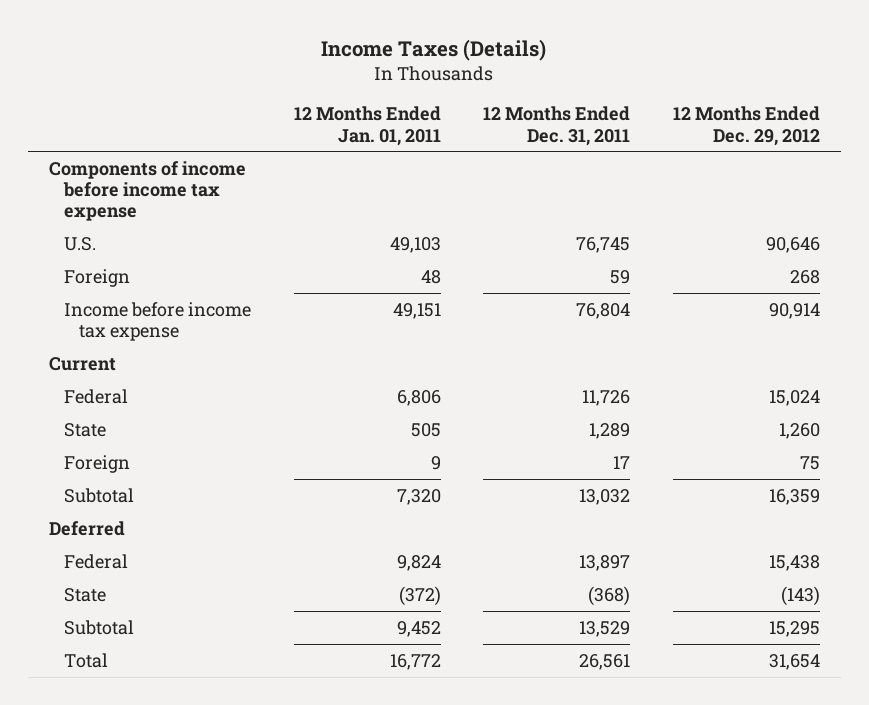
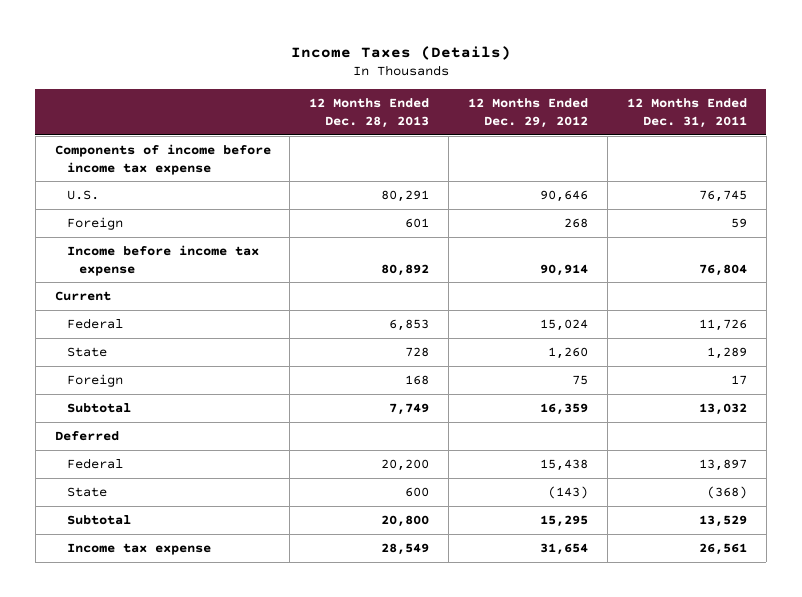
[293,106,441,146] 12 Months Ended Jan. 01, 2011 -> none
none -> [309,98,430,128] 12 Months Ended Dec. 28, 2013
[64,652,109,668] Total -> [66,542,211,555] Income tax expense

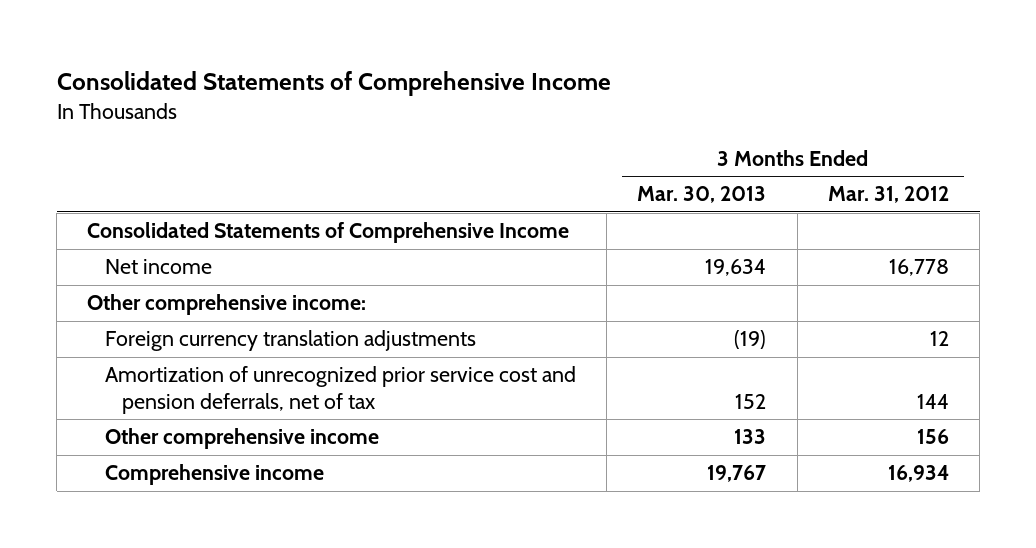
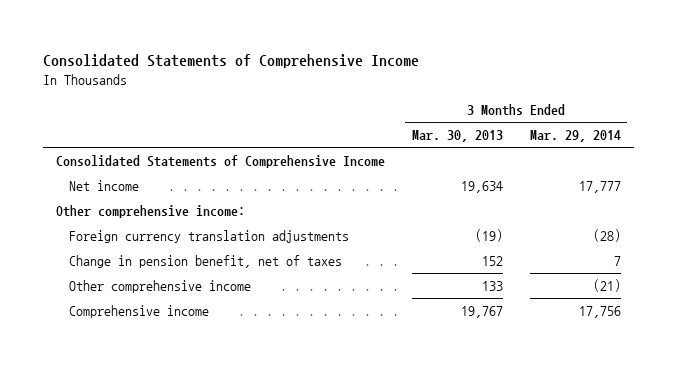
[827,186,949,204] Mar. 31, 2012 -> none
none -> [529,130,621,143] Mar. 29, 2014
[104,366,576,414] Amortization of unrecognized prior service cost and pension deferrals, net of tax -> [68,254,342,268] Change in pension benefit, net of taxes

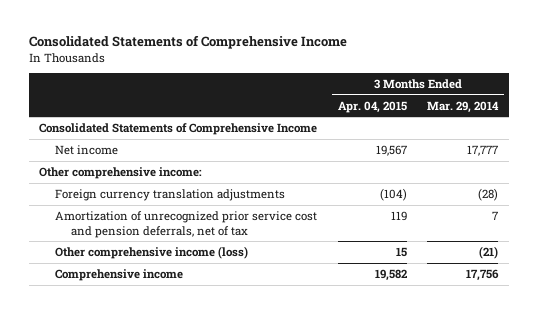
[411,130,503,143] Mar. 30, 2013 -> none
none -> [337,100,407,113] Apr. 04, 2015
[68,254,342,268] Change in pension benefit, net of taxes -> [54,210,317,238] Amortization of unrecognized prior service cost and pension deferrals, net of tax
[68,279,251,293] Other comprehensive income -> [54,245,248,259] Other comprehensive income (loss)

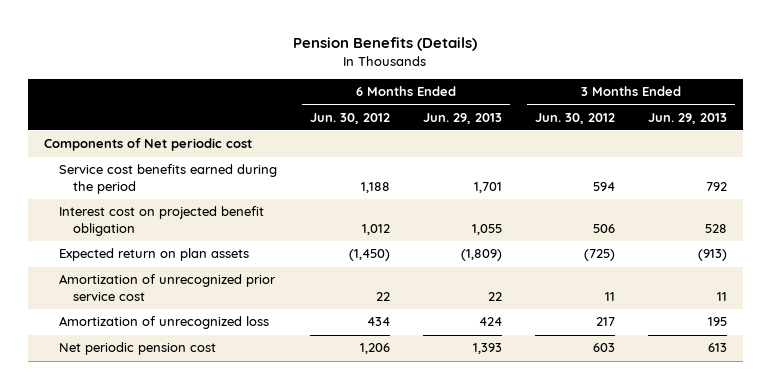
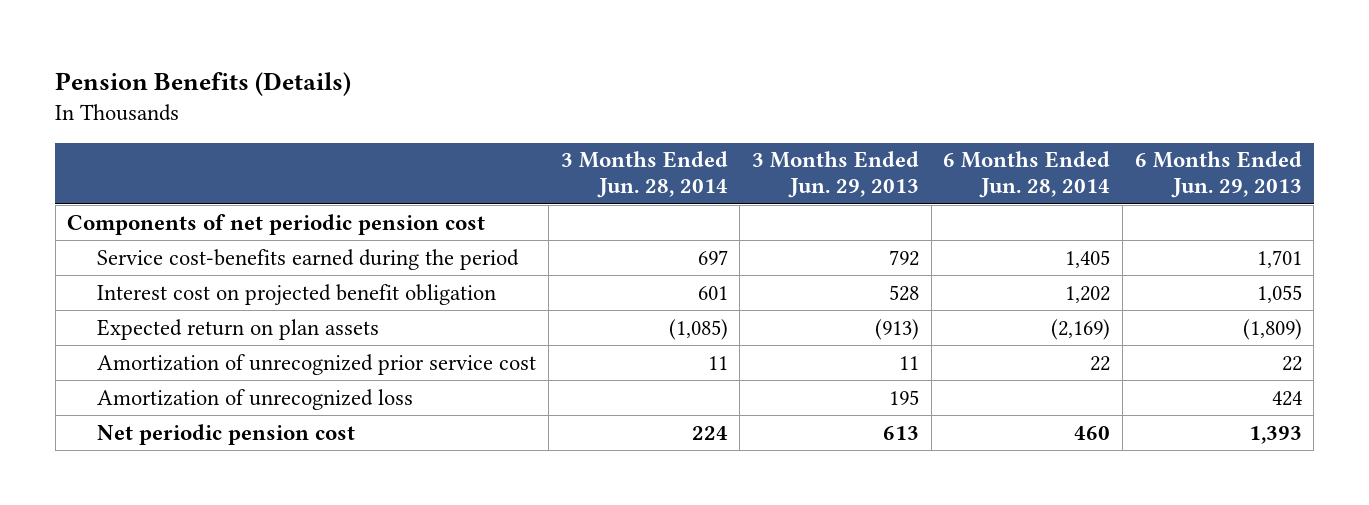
[309,112,390,124] Jun. 30, 2012 -> none
[534,112,615,124] Jun. 30, 2012 -> none
none -> [560,151,728,199] 3 Months Ended Jun. 28, 2014
none -> [943,151,1111,199] 6 Months Ended Jun. 28, 2014
[44,138,253,152] Components of Net periodic cost -> [67,213,486,235] Components of net periodic pension cost
[58,164,277,195] Service cost benefits earned during the period -> [97,248,520,270] Service cost-benefits earned during the period

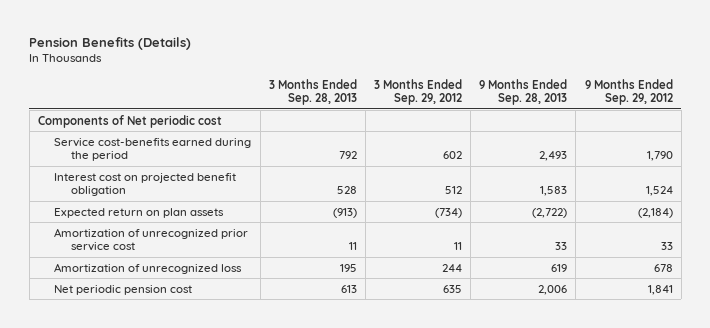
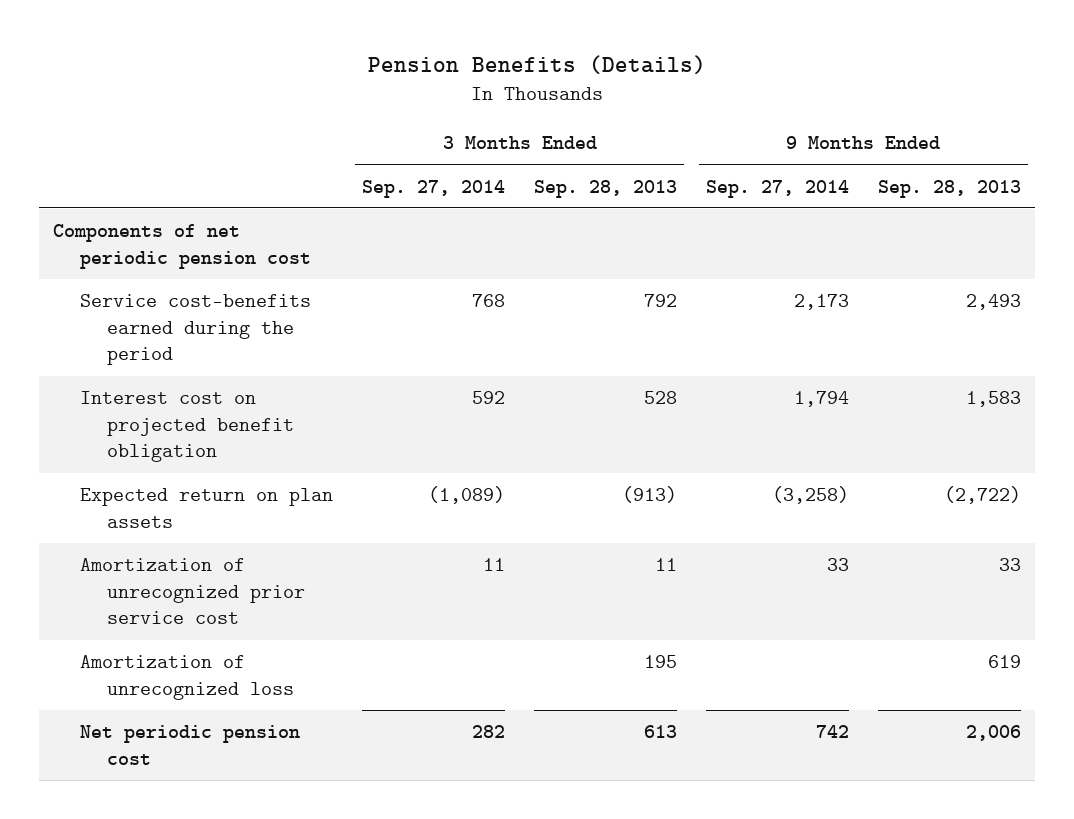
[373,78,462,106] 3 Months Ended Sep. 29, 2012 -> none
[584,78,673,106] 9 Months Ended Sep. 29, 2012 -> none
none -> [362,179,506,198] Sep. 27, 2014
none -> [705,179,849,198] Sep. 27, 2014
[37,114,222,128] Components of Net periodic cost -> [53,224,312,269] Components of net periodic pension cost

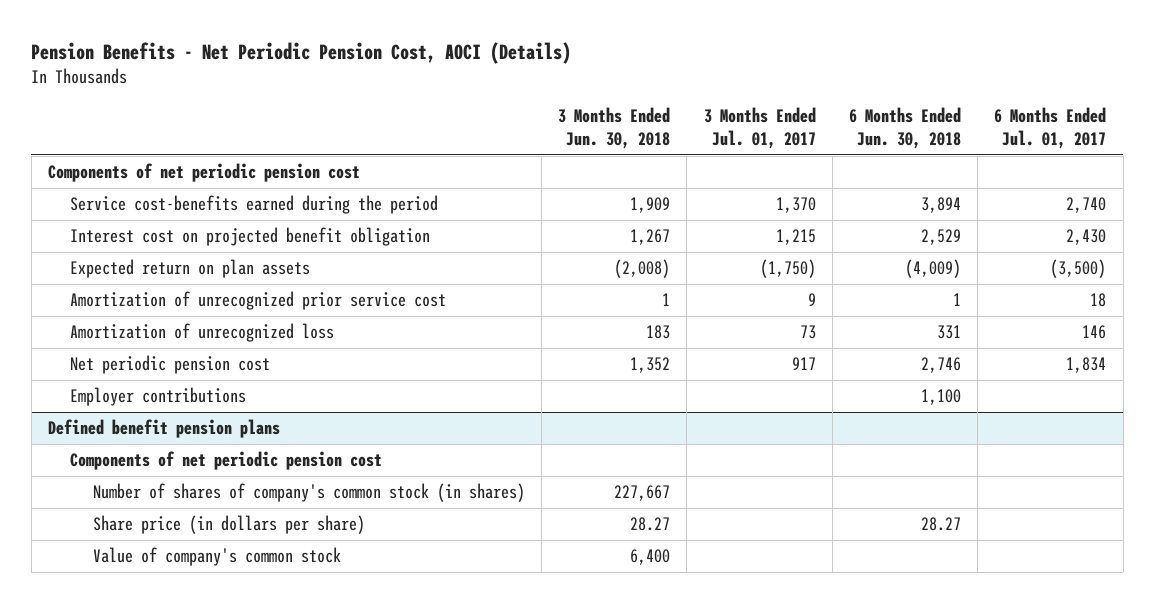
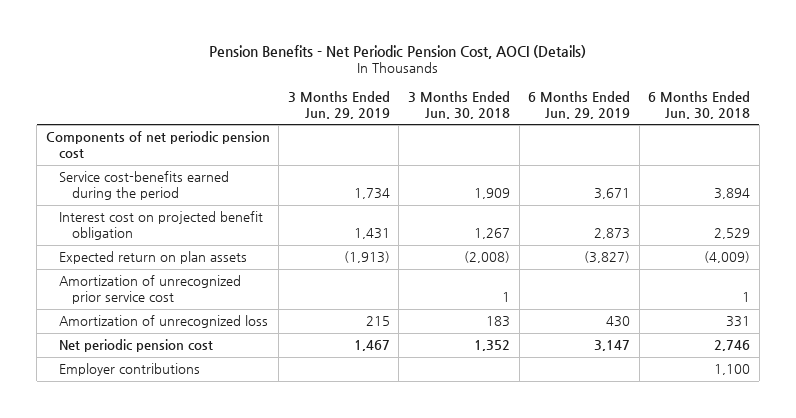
[703,107,816,150] 3 Months Ended Jul. 01, 2017 -> none
[994,107,1107,150] 6 Months Ended Jul. 01, 2017 -> none
none -> [287,90,390,119] 3 Months Ended Jun. 29, 2019
none -> [528,90,631,119] 6 Months Ended Jun. 29, 2019
[47,419,280,439] Defined benefit pension plans -> none
[70,451,383,471] Components of net periodic pension cost -> none
[92,483,525,503] Number of shares of company's common stock (in shares) -> none
[92,515,365,535] Share price (in dollars per share) -> none
[92,547,341,567] Value of company's common stock -> none

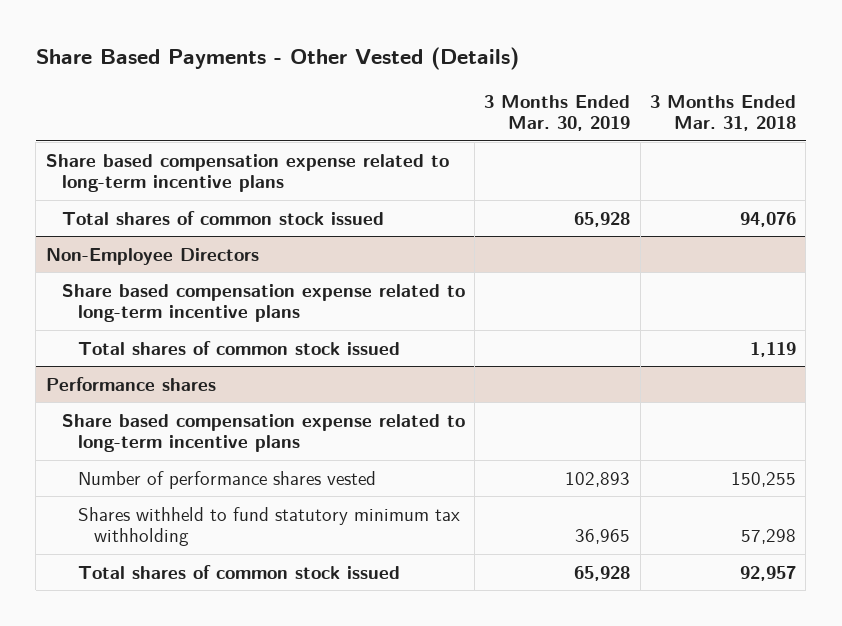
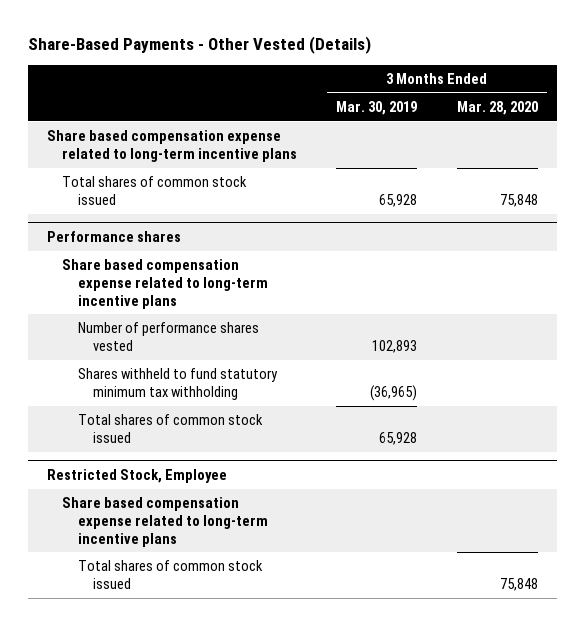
[35,47,519,71] Share Based Payments - Other Vested (Details) -> [27,36,371,55] Share-Based Payments - Other Vested (Details)
[650,94,797,131] 3 Months Ended Mar. 31, 2018 -> none
none -> [456,101,538,116] Mar. 28, 2020
[45,247,259,265] Non-Employee Directors -> none
[61,283,465,323] Share based compensation expense related to long-term incentive plans -> none
[77,340,400,355] Total shares of common stock issued -> none
[575,529,631,545] 36,965 -> [370,384,418,401] (36,965)
none -> [47,469,228,484] Restricted Stock, Employee
none -> [62,497,268,547] Share based compensation expense related to long-term incentive plans
none -> [77,560,263,589] Total shares of common stock issued

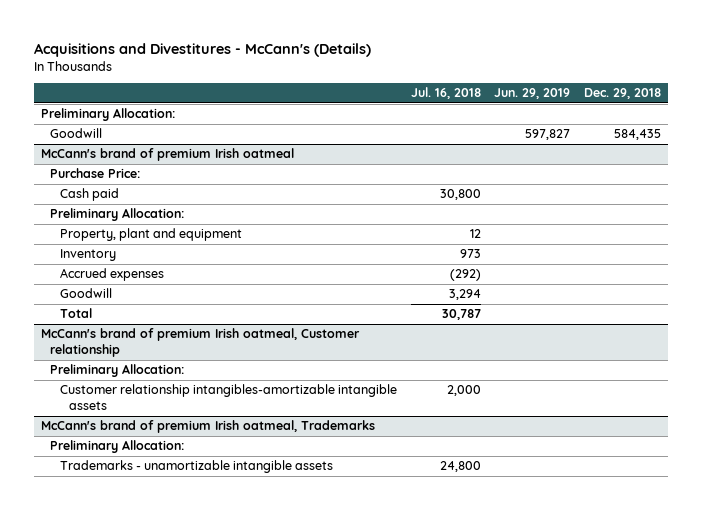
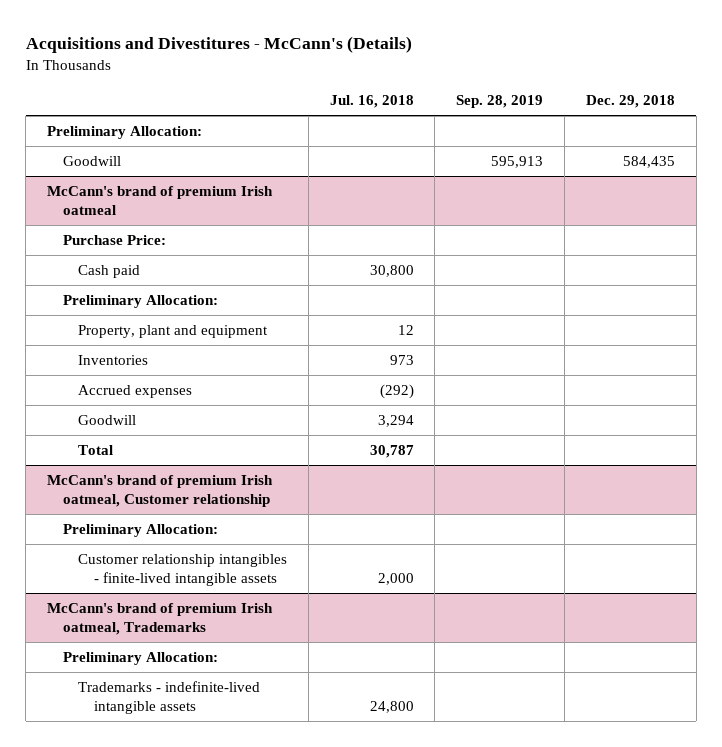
[494,88,571,100] Jun. 29, 2019 -> none
none -> [456,94,544,108] Sep. 28, 2019
[59,249,116,262] Inventory -> [78,354,149,365] Inventories
[59,384,397,411] Customer relationship intangibles-amortizable intangible assets -> [78,553,288,586] Customer relationship intangibles - finite-lived intangible assets
[59,460,333,474] Trademarks - unamortizable intangible assets -> [78,680,261,714] Trademarks - indefinite-lived intangible assets

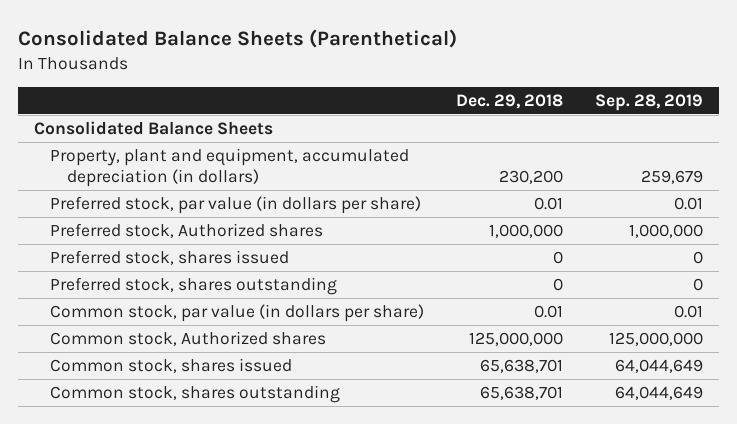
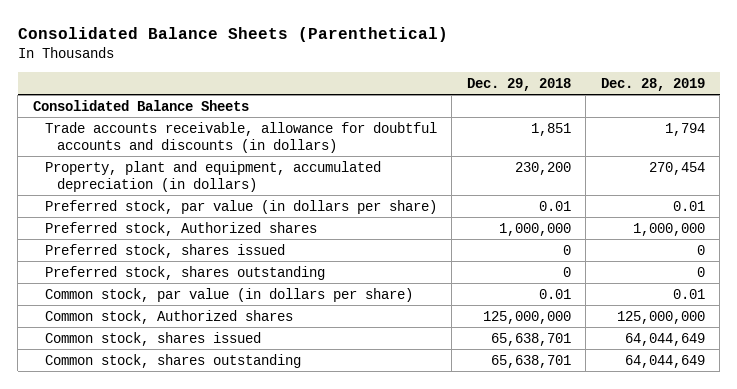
[595,93,704,111] Sep. 28, 2019 -> none
none -> [600,77,705,91] Dec. 28, 2019
none -> [44,121,437,153] Trade accounts receivable, allowance for doubtful accounts and discounts (in dollars)

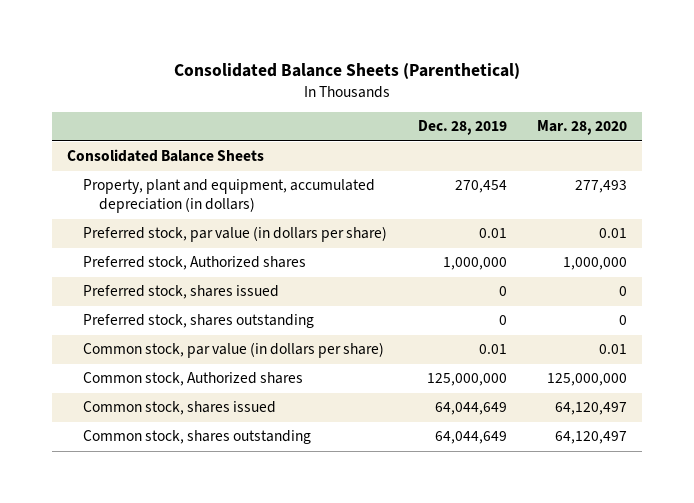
[466,77,571,91] Dec. 29, 2018 -> none
none -> [537,120,628,136] Mar. 28, 2020
[44,121,437,153] Trade accounts receivable, allowance for doubtful accounts and discounts (in dollars) -> none

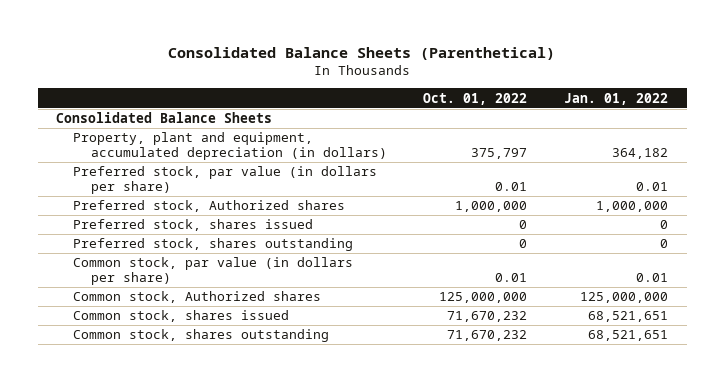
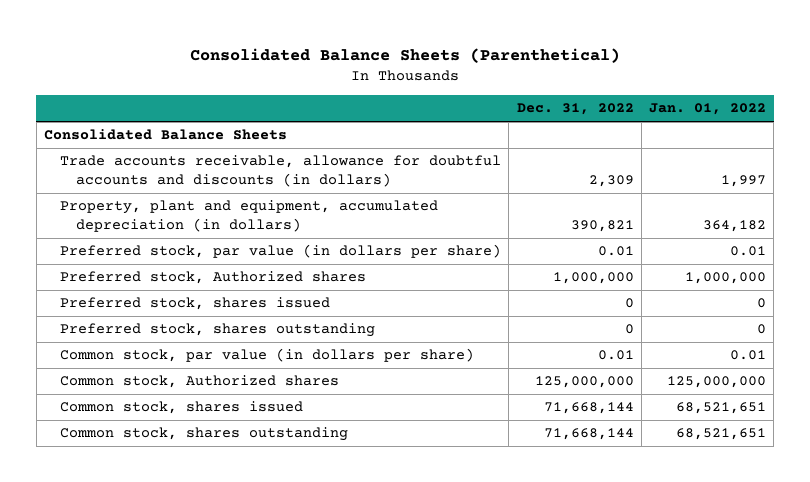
[423,92,528,105] Oct. 01, 2022 -> none
none -> [516,103,634,116] Dec. 31, 2022
none -> [60,155,502,188] Trade accounts receivable, allowance for doubtful accounts and discounts (in dollars)

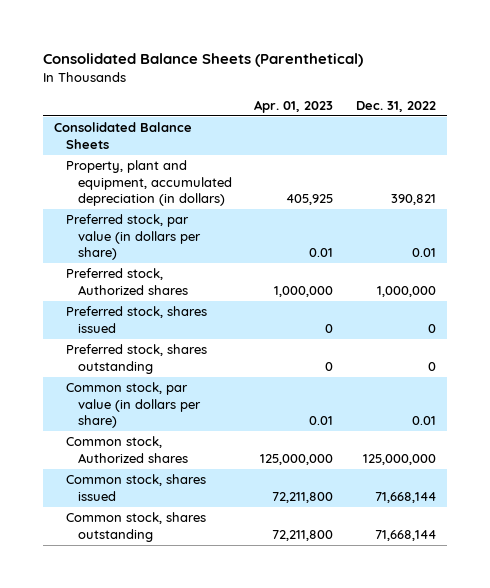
[649,103,767,116] Jan. 01, 2022 -> none
none -> [254,99,334,113] Apr. 01, 2023
[60,155,502,188] Trade accounts receivable, allowance for doubtful accounts and discounts (in dollars) -> none

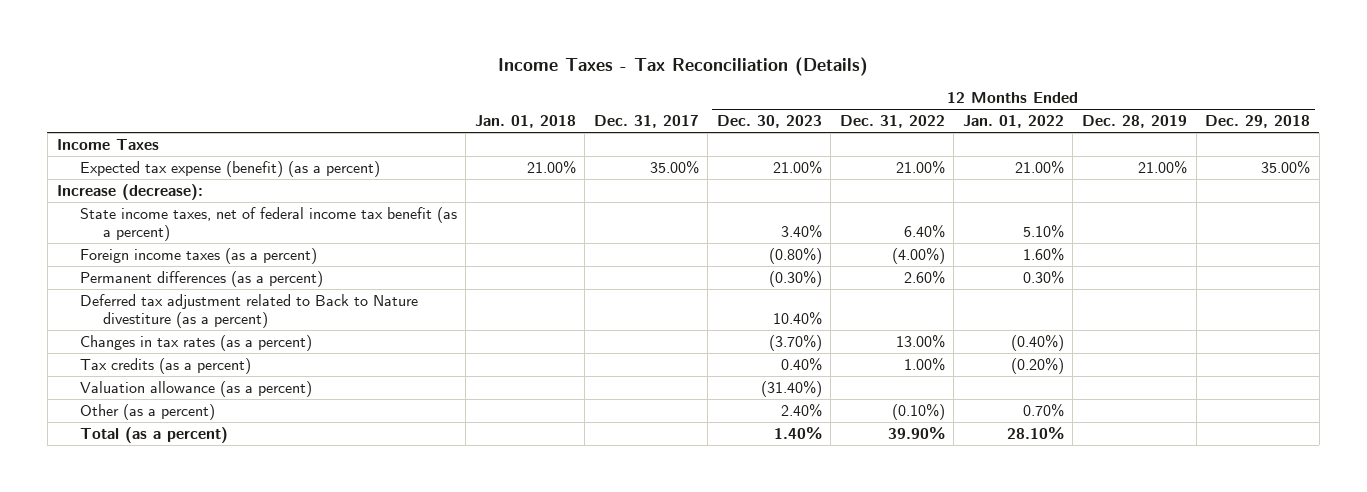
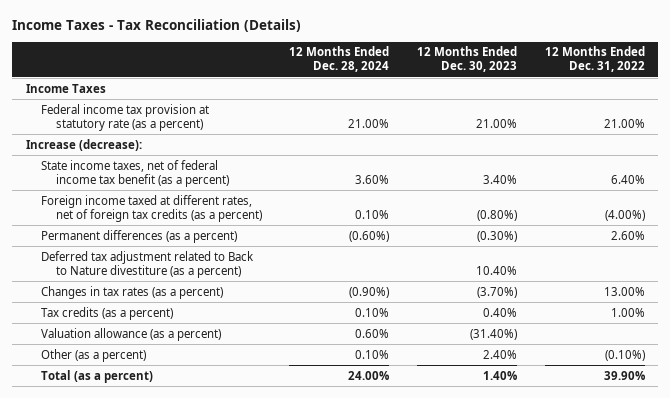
[474,115,576,129] Jan. 01, 2018 -> none
[593,115,699,129] Dec. 31, 2017 -> none
[962,115,1064,129] Jan. 01, 2022 -> none
[1082,115,1188,129] Dec. 28, 2019 -> none
[1205,115,1311,129] Dec. 29, 2018 -> none
none -> [289,46,390,73] 12 Months Ended Dec. 28, 2024
[79,160,380,177] Expected tax expense (benefit) (as a percent) -> [40,103,209,131] Federal income tax provision at statutory rate (as a percent)
[79,247,317,264] Foreign income taxes (as a percent) -> [40,194,262,222] Foreign income taxed at different rates, net of foreign tax credits (as a percent)

